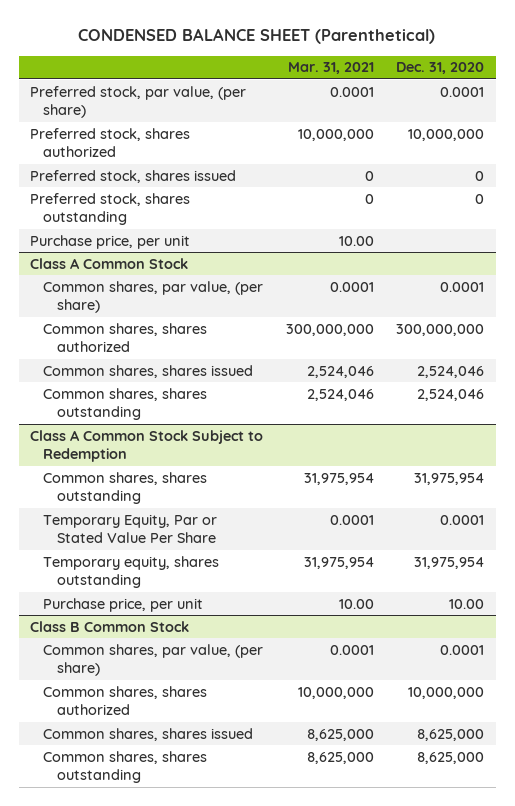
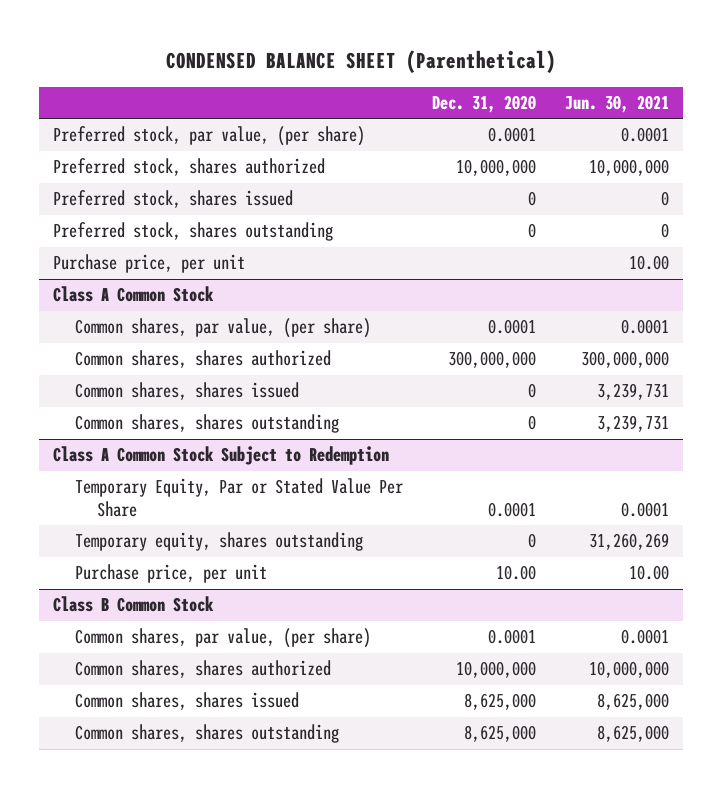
[287,62,374,75] Mar. 31, 2021 -> none
none -> [564,95,669,114] Jun. 30, 2021
[417,365,485,378] 2,524,046 -> [528,383,537,399] 0
[417,388,485,401] 2,524,046 -> [528,415,537,431] 0
[43,471,208,505] Common shares, shares outstanding -> none
[414,556,485,569] 31,975,954 -> [528,533,537,549] 0

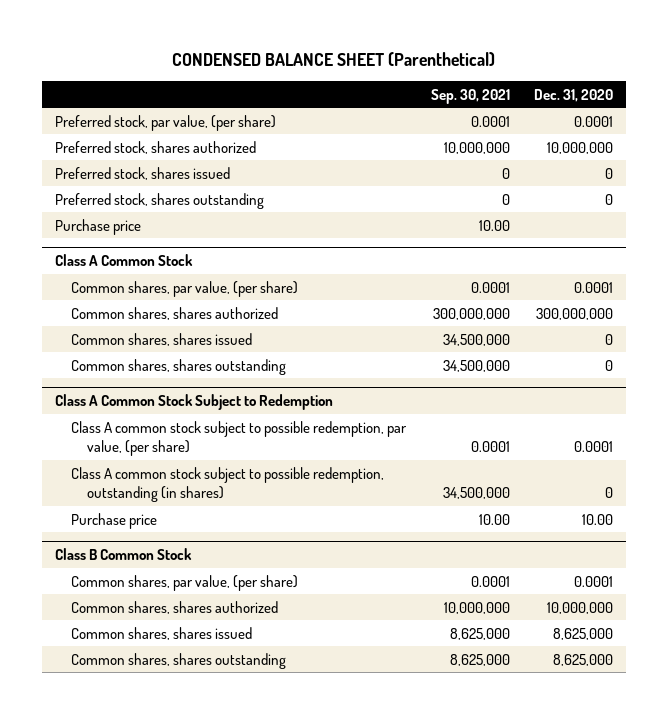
[564,95,669,114] Jun. 30, 2021 -> none
none -> [430,88,510,104] Sep. 30, 2021
[53,254,246,274] Purchase price, per unit -> [54,218,141,235] Purchase price
[75,478,404,518] Temporary Equity, Par or Stated Value Per Share -> [71,420,408,456] Class A common stock subject to possible redemption, par value, (per share)
[75,532,364,552] Temporary equity, shares outstanding -> [71,466,385,502] Class A common stock subject to possible redemption, outstanding (in shares)
[75,564,268,584] Purchase price, per unit -> [71,512,158,529] Purchase price

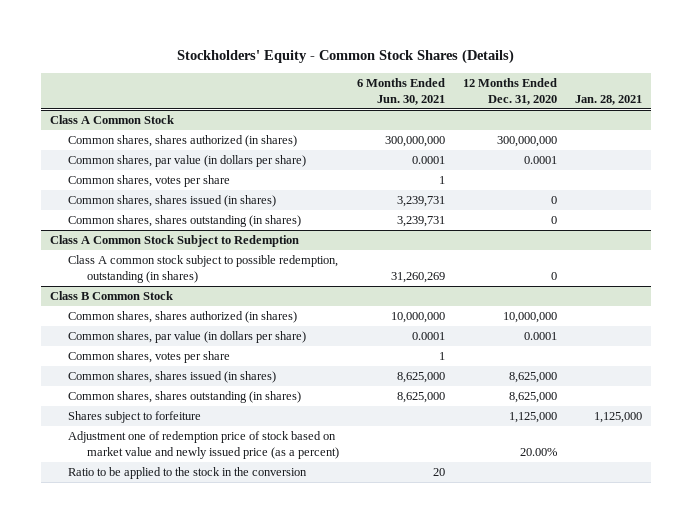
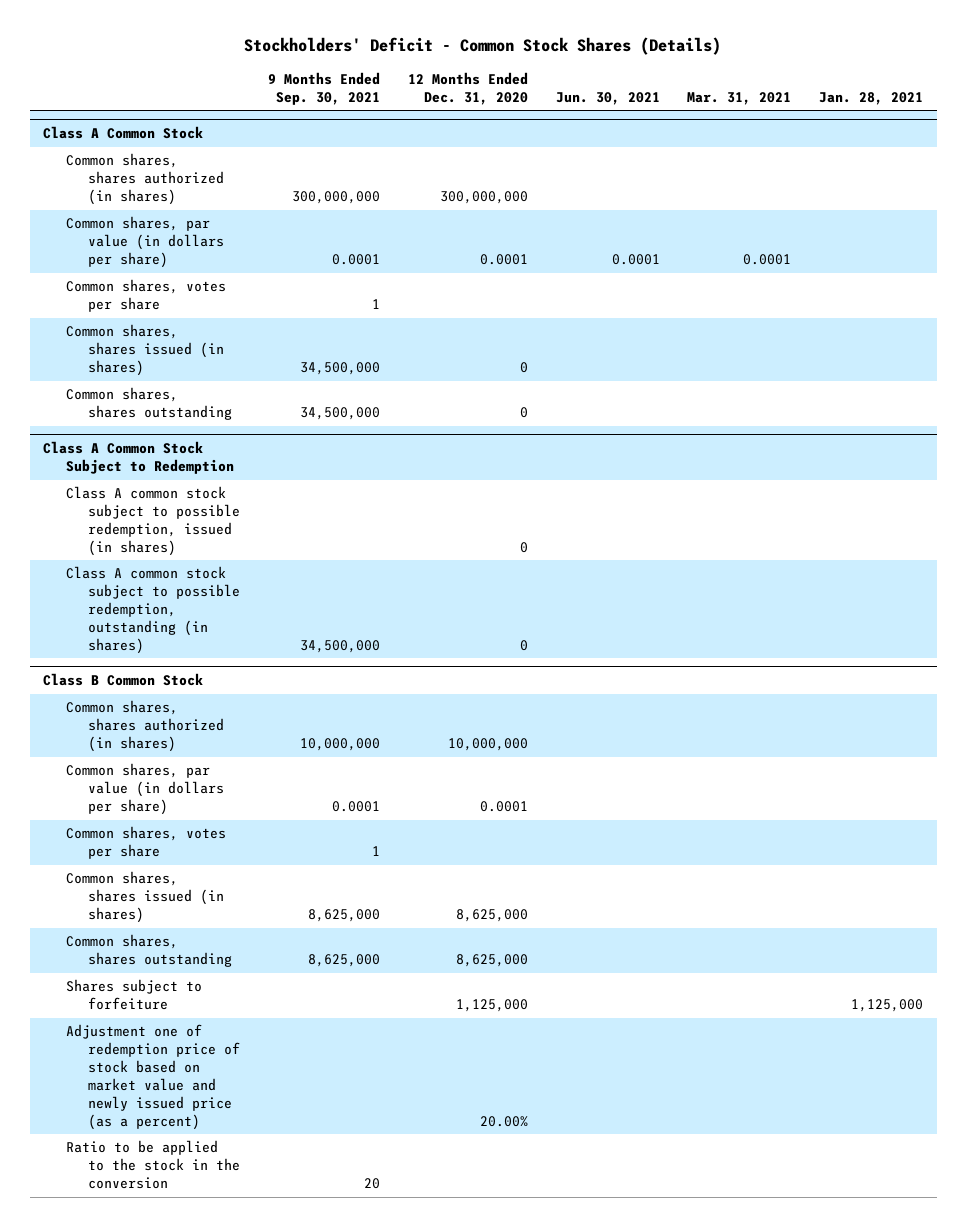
[176,49,514,65] Stockholders' Equity - Common Stock Shares (Details) -> [244,37,722,56] Stockholders' Deficit - Common Stock Shares (Details)
[357,78,446,105] 6 Months Ended Jun. 30, 2021 -> none
none -> [267,71,380,105] 9 Months Ended Sep. 30, 2021
none -> [555,91,660,105] Jun. 30, 2021
none -> [687,91,792,105] Mar. 31, 2021
[68,215,302,228] Common shares, shares outstanding (in shares) -> [65,387,232,421] Common shares, shares outstanding
none -> [65,486,240,557] Class A common stock subject to possible redemption, issued (in shares)
[68,391,302,404] Common shares, shares outstanding (in shares) -> [65,934,232,968] Common shares, shares outstanding

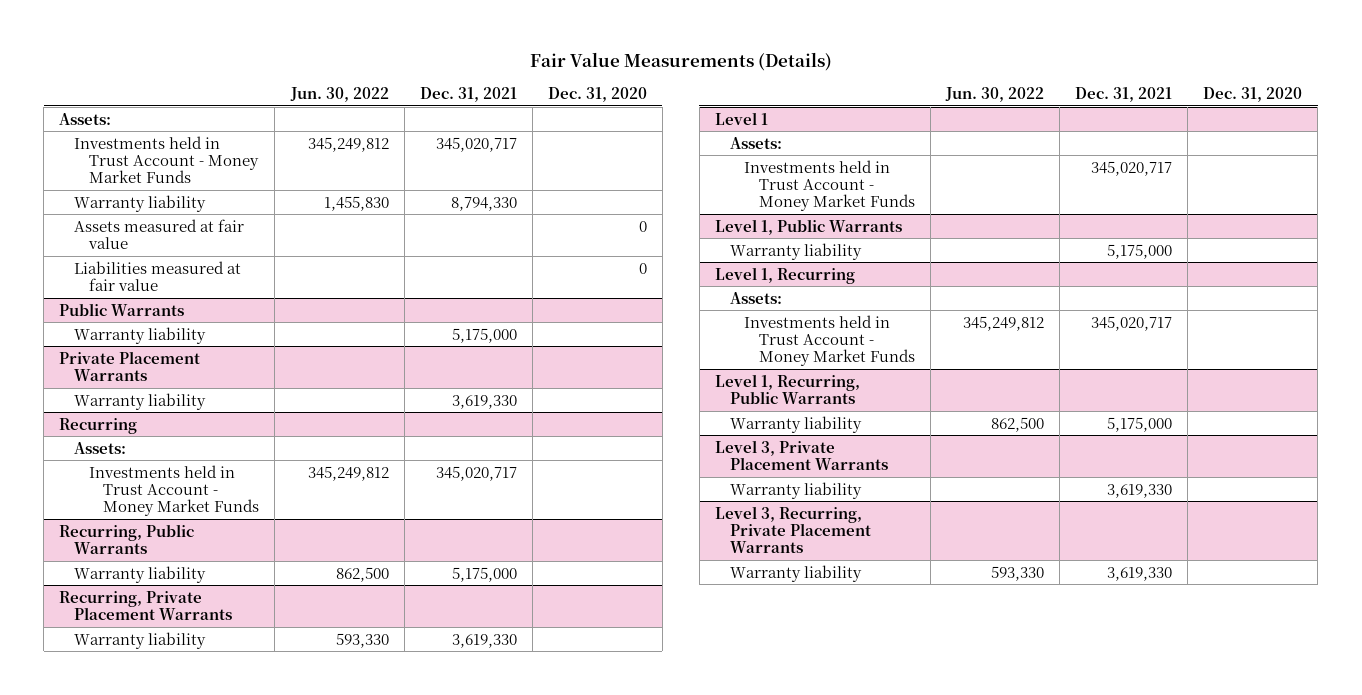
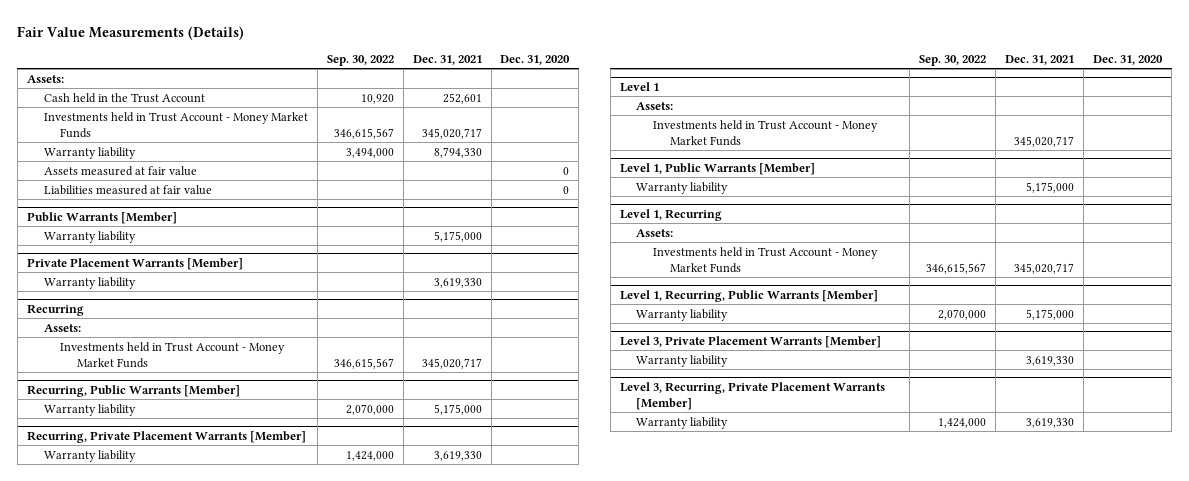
[289,87,389,103] Jun. 30, 2022 -> none
none -> [326,54,394,66] Sep. 30, 2022
none -> [43,92,205,103] Cash held in the Trust Account
[59,302,185,316] Public Warrants -> [26,211,177,224] Public Warrants [Member]
[59,350,201,382] Private Placement Warrants -> [26,257,243,270] Private Placement Warrants [Member]
[59,523,195,555] Recurring, Public Warrants -> [26,384,240,397] Recurring, Public Warrants [Member]
[59,590,233,621] Recurring, Private Placement Warrants -> [26,430,306,443] Recurring, Private Placement Warrants [Member]
[714,218,902,235] Level 1, Public Warrants -> [619,162,815,175] Level 1, Public Warrants [Member]
[714,373,860,405] Level 1, Recurring, Public Warrants -> [619,289,878,302] Level 1, Recurring, Public Warrants [Member]
[714,439,888,471] Level 3, Private Placement Warrants -> [619,335,881,348] Level 3, Private Placement Warrants [Member]
[714,505,871,554] Level 3, Recurring, Private Placement Warrants -> [619,381,885,410] Level 3, Recurring, Private Placement Warrants [Member]

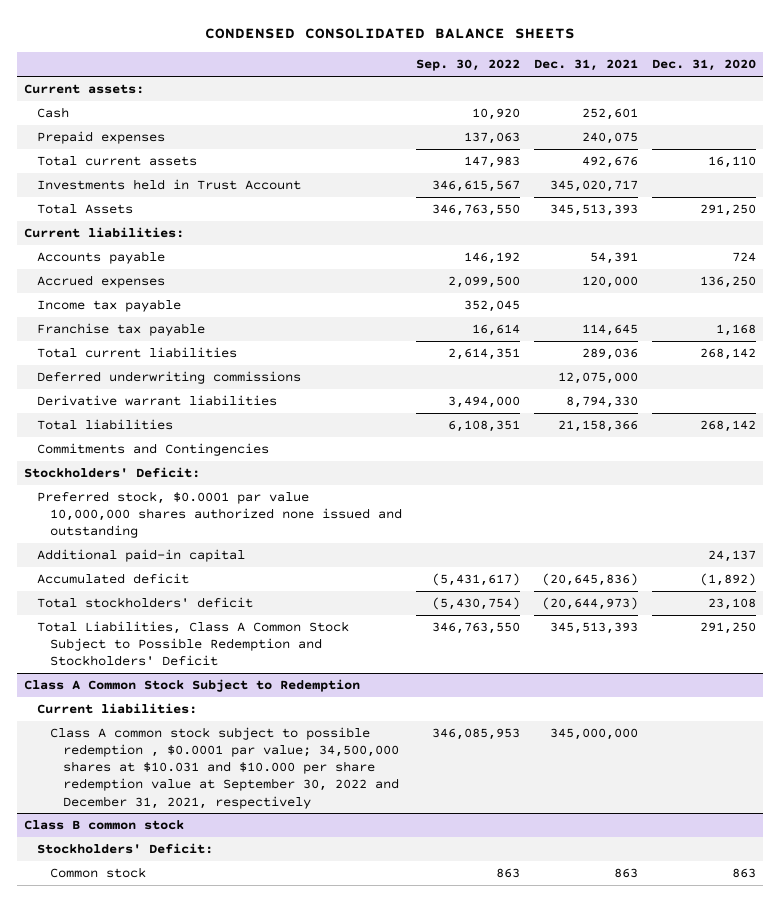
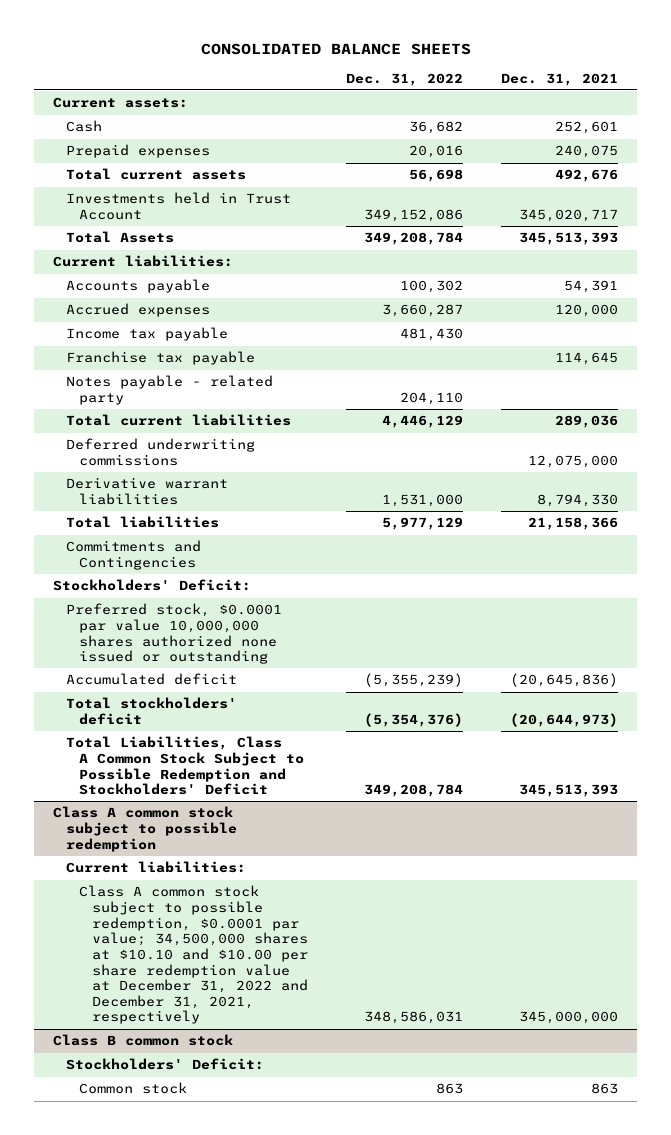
[205,28,576,40] CONDENSED CONSOLIDATED BALANCE SHEETS -> [200,42,471,55] CONSOLIDATED BALANCE SHEETS
[416,59,521,72] Sep. 30, 2022 -> none
[652,59,757,72] Dec. 31, 2020 -> none
none -> [346,72,464,86] Dec. 31, 2022
none -> [65,375,273,405] Notes payable - related party
[36,549,245,563] Additional paid-in capital -> none
[36,491,403,539] Preferred stock, $0.0001 par value 10,000,000 shares authorized none issued and outstanding -> [65,603,282,665] Preferred stock, $0.0001 par value 10,000,000 shares authorized none issued or outstanding
[23,679,360,693] Class A Common Stock Subject to Redemption -> [52,806,237,852] Class A common stock subject to possible redemption
[50,727,400,809] Class A common stock subject to possible redemption , $0.0001 par value; 34,500,000 shares at $10.031 and $10.000 per share redemption value at September 30, 2022 and December 31, 2021, respectively -> [79,885,309,1025] Class A common stock subject to possible redemption, $0.0001 par value; 34,500,000 shares at $10.10 and $10.00 per share redemption value at December 31, 2022 and December 31, 2021, respectively

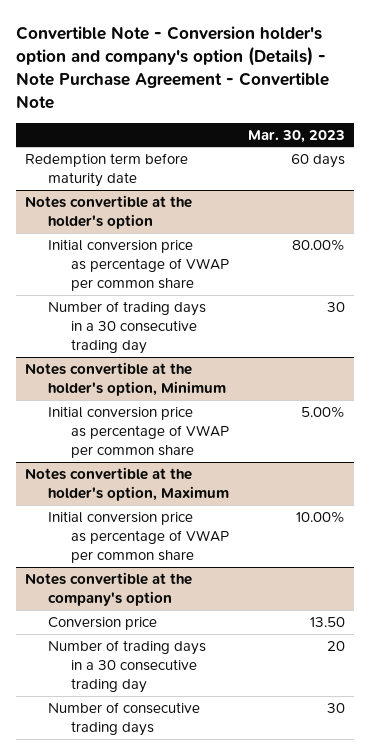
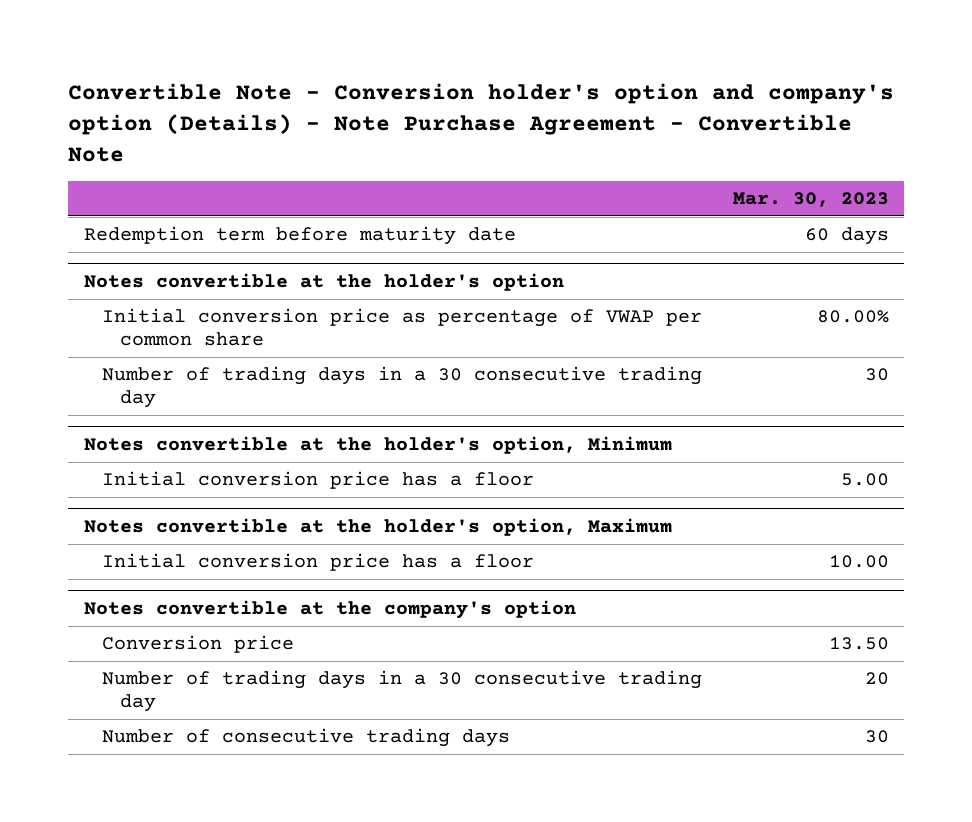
[47,406,229,459] Initial conversion price as percentage of VWAP per common share -> none
none -> [102,471,535,490] Initial conversion price has a floor
[47,511,229,564] Initial conversion price as percentage of VWAP per common share -> none
none -> [102,553,535,572] Initial conversion price has a floor

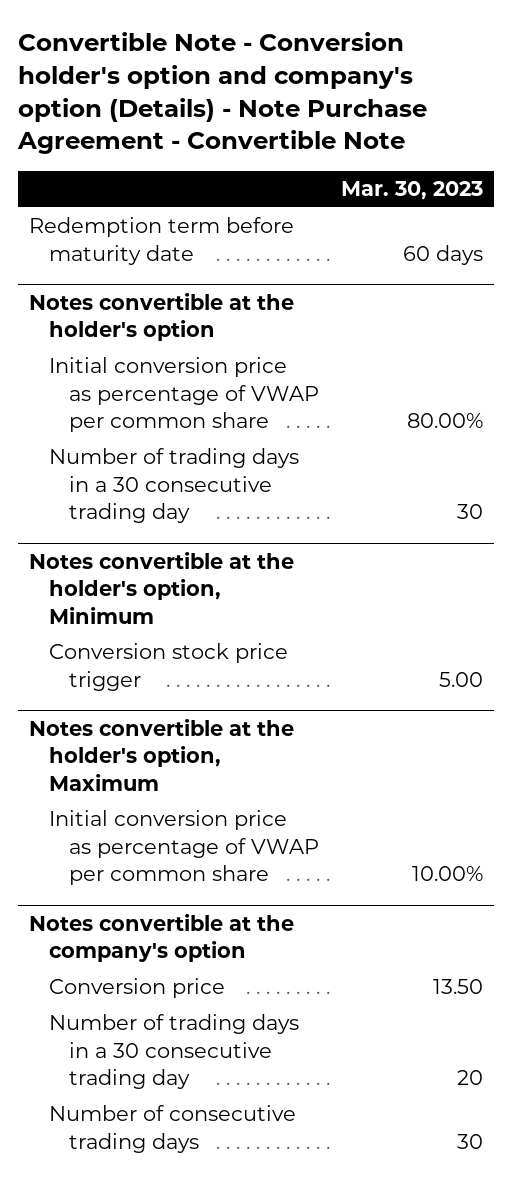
[102,471,535,490] Initial conversion price has a floor -> [48,643,288,691] Conversion stock price trigger
[102,553,535,572] Initial conversion price has a floor -> none
none -> [48,810,319,885] Initial conversion price as percentage of VWAP per common share

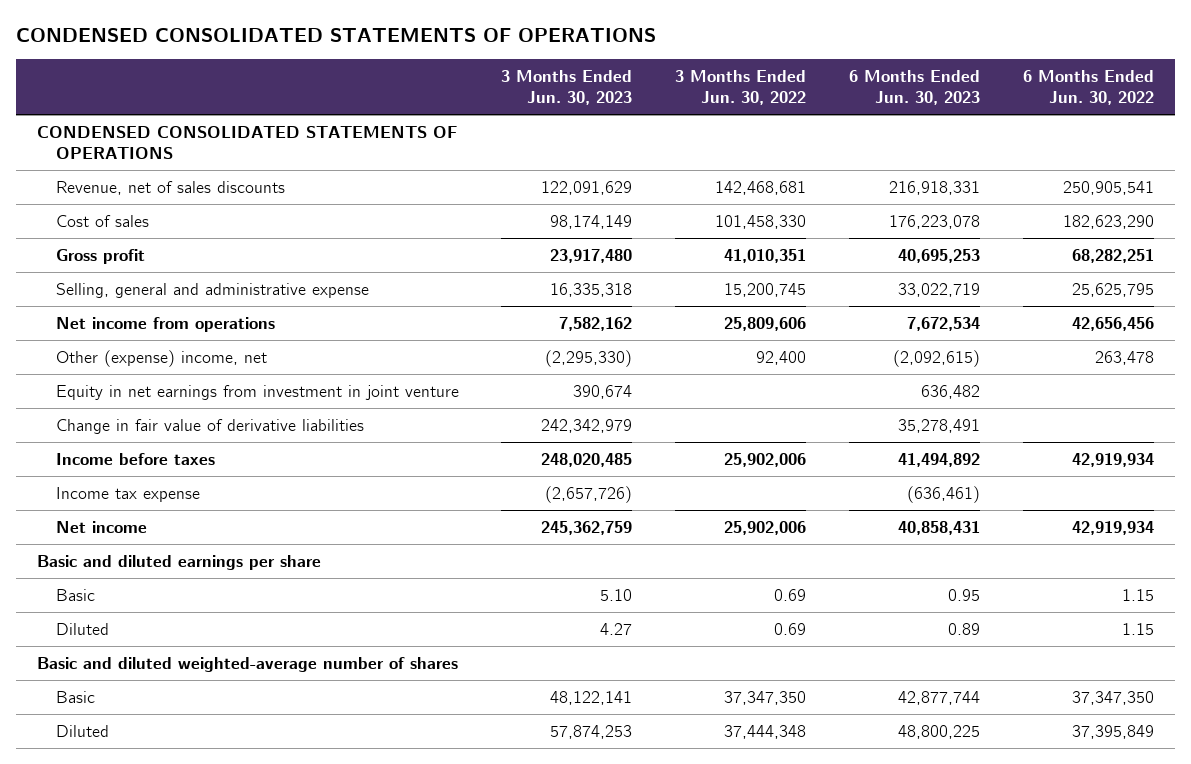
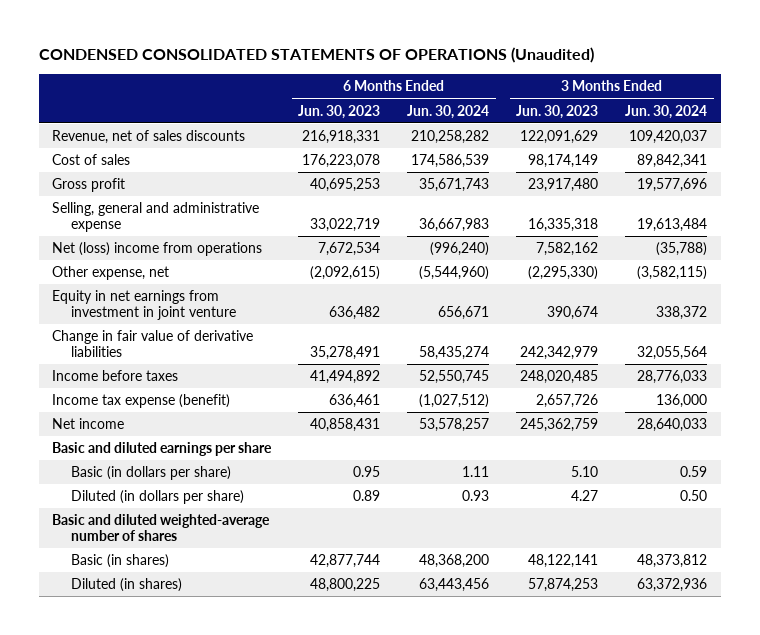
[15,28,656,43] CONDENSED CONSOLIDATED STATEMENTS OF OPERATIONS -> [38,47,594,64] CONDENSED CONSOLIDATED STATEMENTS OF OPERATIONS (Unaudited)
[675,70,807,105] 3 Months Ended Jun. 30, 2022 -> none
[1022,70,1154,105] 6 Months Ended Jun. 30, 2022 -> none
none -> [407,104,490,119] Jun. 30, 2024
none -> [625,104,708,119] Jun. 30, 2024
[37,125,458,159] CONDENSED CONSOLIDATED STATEMENTS OF OPERATIONS -> none
[55,316,275,332] Net income from operations -> [52,242,263,257] Net (loss) income from operations
[55,349,267,367] Other (expense) income, net -> [52,266,170,281] Other expense, net
[55,486,200,502] Income tax expense -> [52,394,231,409] Income tax expense (benefit)
[545,485,633,503] (2,657,726) -> [536,394,599,409] 2,657,726
[906,485,980,503] (636,461) -> [329,394,381,409] 636,461
[55,588,95,601] Basic -> [70,466,231,481] Basic (in dollars per share)
[55,622,109,635] Diluted -> [70,490,244,505] Diluted (in dollars per share)
[55,690,95,703] Basic -> [70,554,169,569] Basic (in shares)
[55,724,109,737] Diluted -> [70,578,182,593] Diluted (in shares)

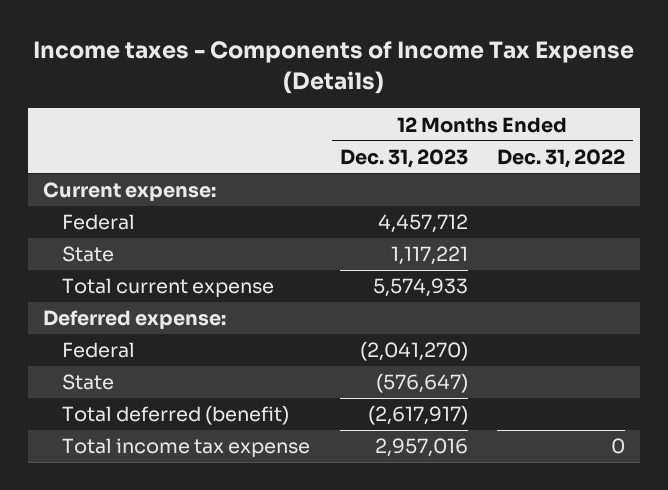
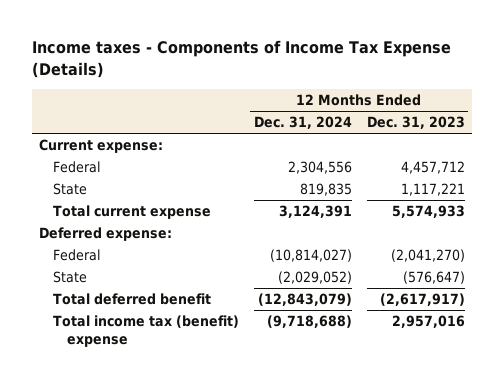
[497,148,626,168] Dec. 31, 2022 -> none
none -> [254,116,353,130] Dec. 31, 2024
[61,405,289,426] Total deferred (benefit) -> [53,293,212,306] Total deferred benefit
[61,438,310,458] Total income tax expense -> [53,315,240,347] Total income tax (benefit) expense

